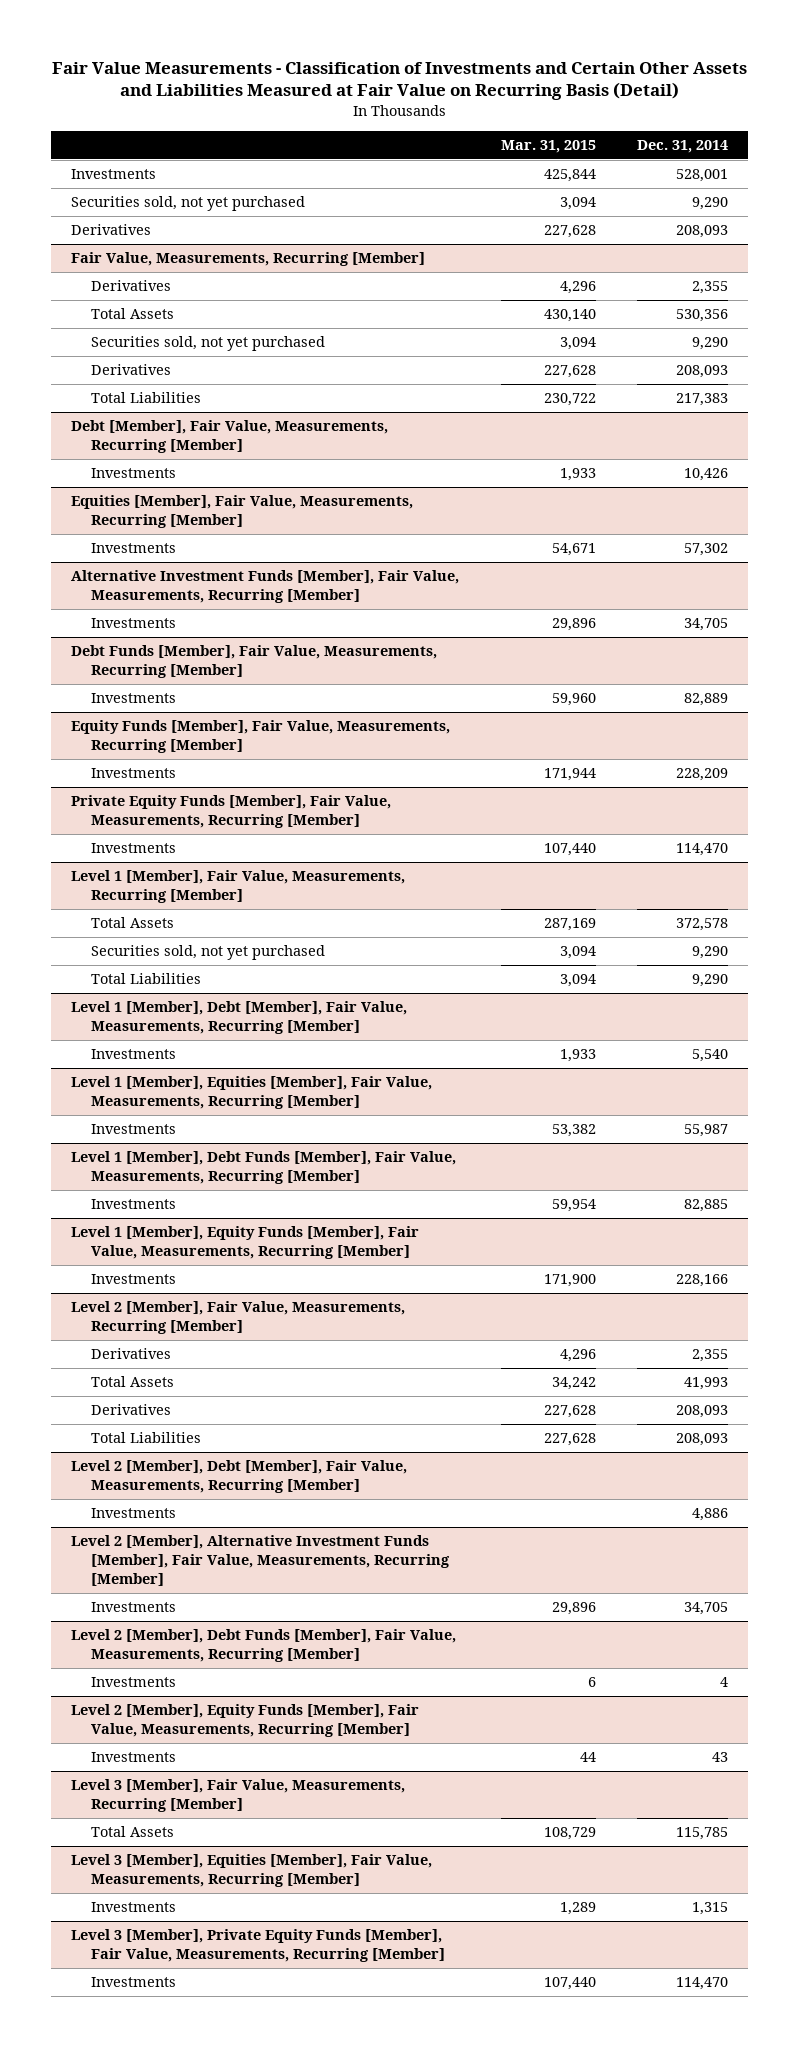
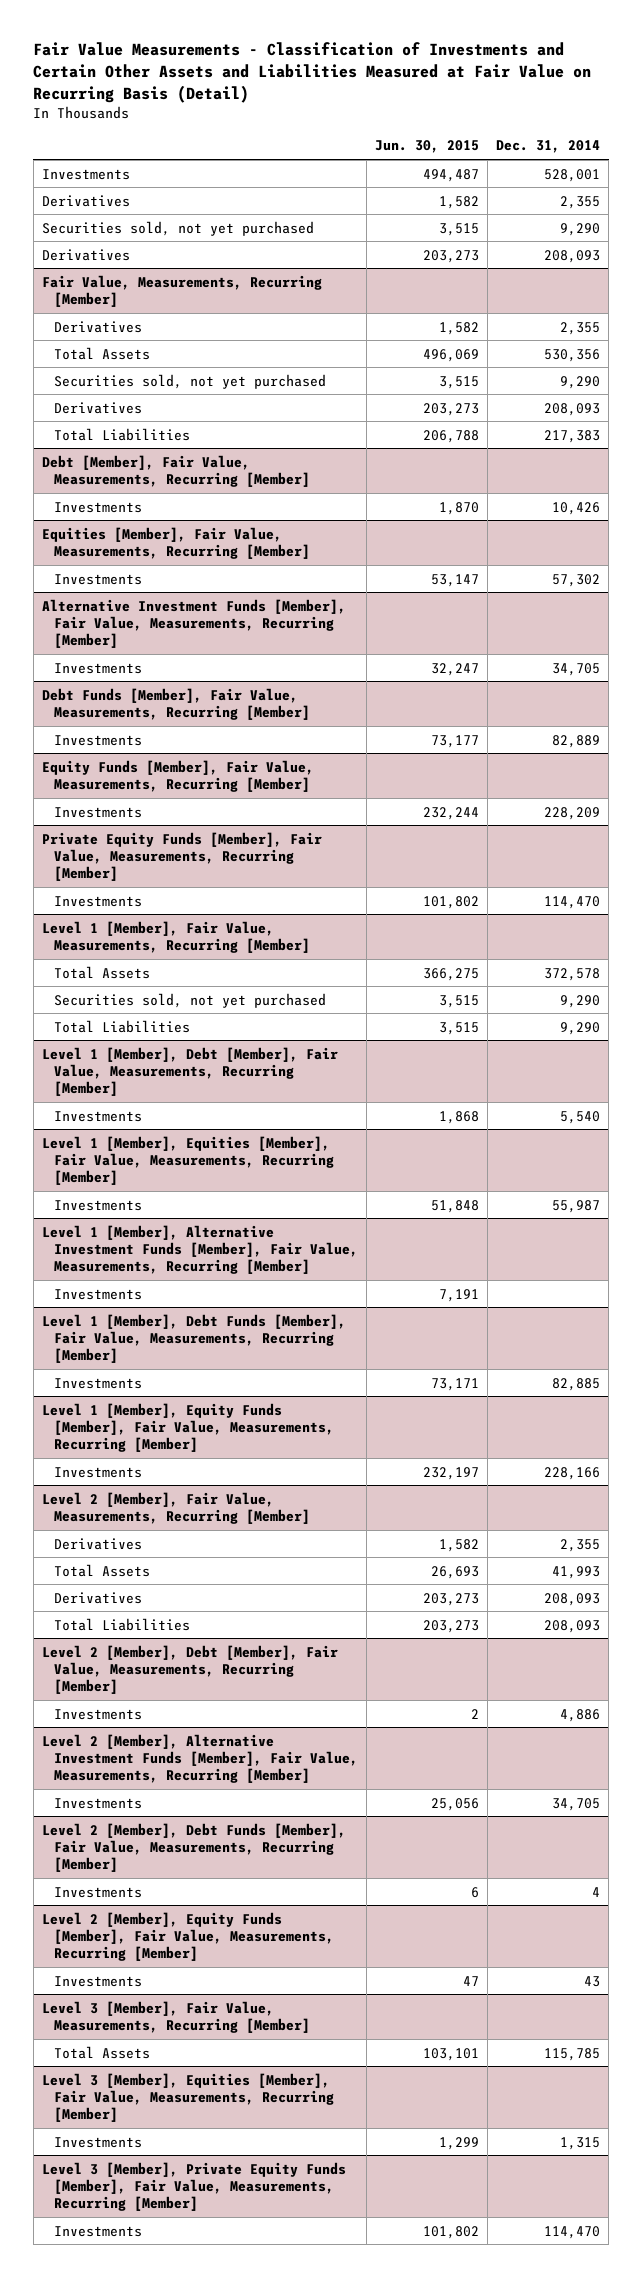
[500,139,596,153] Mar. 31, 2015 -> none
none -> [375,140,480,154] Jun. 30, 2015
none -> [41,194,130,207] Derivatives
none -> [41,1224,359,1274] Level 1 [Member], Alternative Investment Funds [Member], Fair Value, Measurements, Recurring [Member]
none -> [54,1288,143,1300] Investments

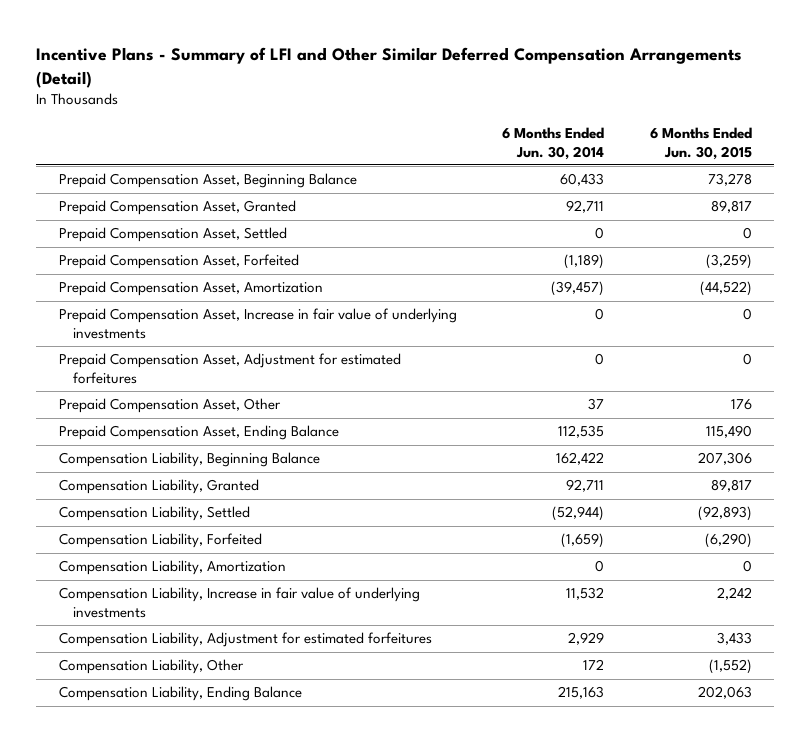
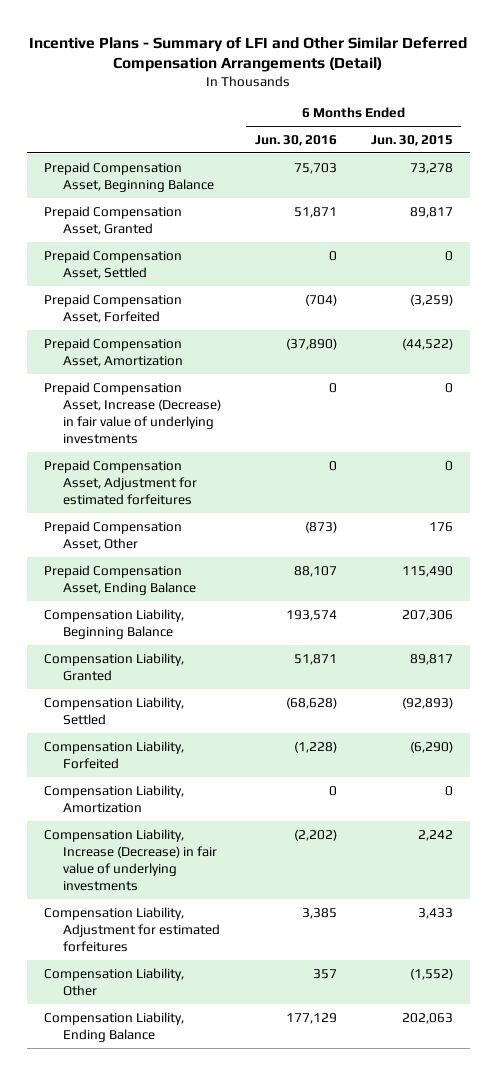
[502,126,605,160] 6 Months Ended Jun. 30, 2014 -> none
none -> [254,134,337,146] Jun. 30, 2016
[59,308,458,339] Prepaid Compensation Asset, Increase in fair value of underlying investments -> [43,381,221,445] Prepaid Compensation Asset, Increase (Decrease) in fair value of underlying investments
[59,587,421,618] Compensation Liability, Increase in fair value of underlying investments -> [43,828,217,892] Compensation Liability, Increase (Decrease) in fair value of underlying investments

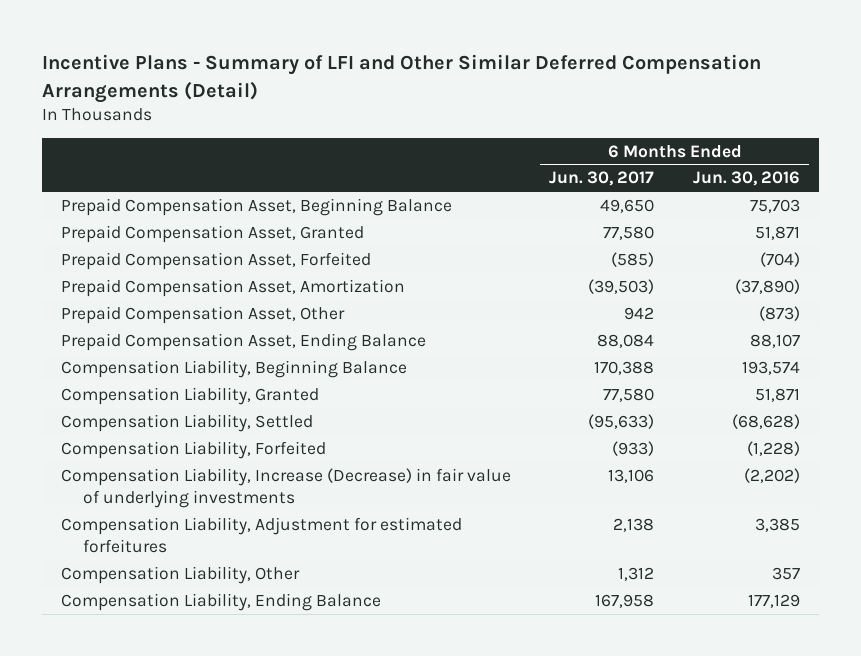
[370,134,453,146] Jun. 30, 2015 -> none
none -> [549,171,655,187] Jun. 30, 2017
[43,249,182,279] Prepaid Compensation Asset, Settled -> none
[43,381,221,445] Prepaid Compensation Asset, Increase (Decrease) in fair value of underlying investments -> none
[43,459,197,505] Prepaid Compensation Asset, Adjustment for estimated forfeitures -> none
[43,784,184,813] Compensation Liability, Amortization -> none

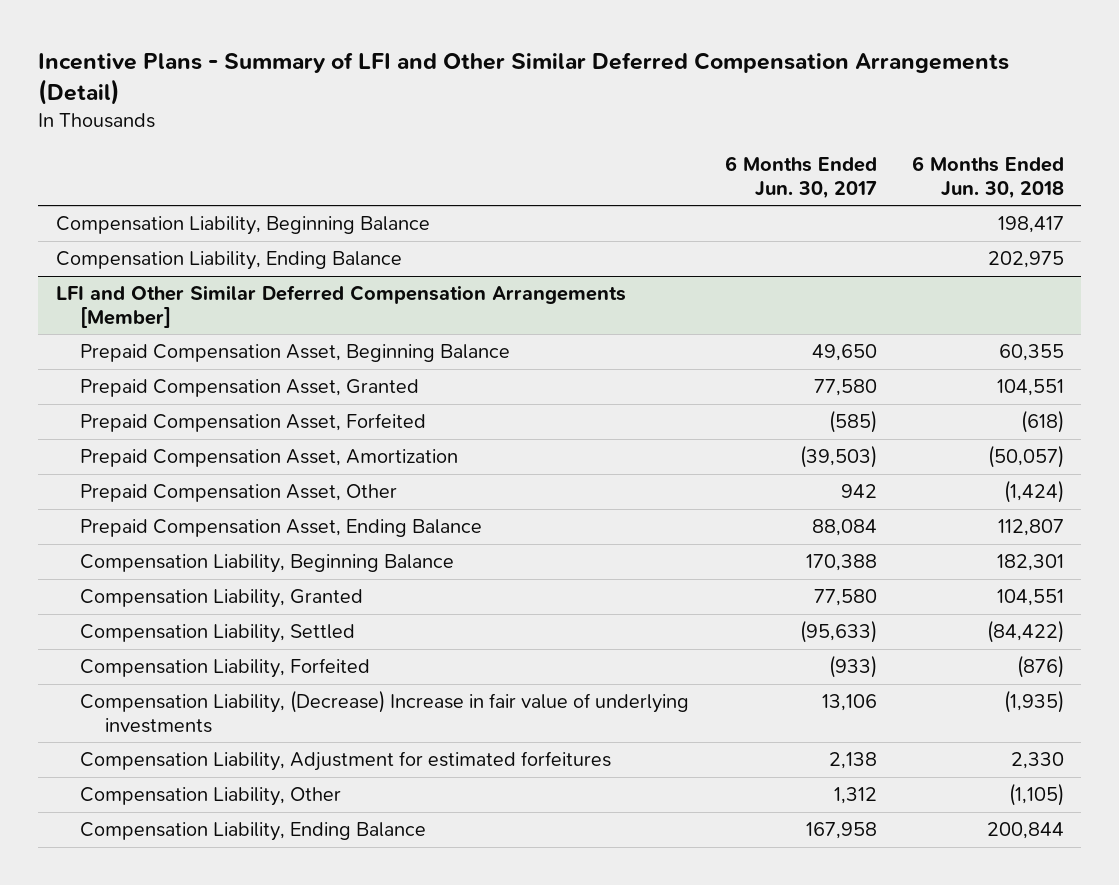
[692,171,800,187] Jun. 30, 2016 -> none
none -> [911,156,1064,199] 6 Months Ended Jun. 30, 2018
none -> [55,216,430,236] Compensation Liability, Beginning Balance
none -> [55,251,402,271] Compensation Liability, Ending Balance
none -> [55,285,626,328] LFI and Other Similar Deferred Compensation Arrangements [Member]
[61,467,512,508] Compensation Liability, Increase (Decrease) in fair value of underlying investments -> [80,690,690,733] Compensation Liability, (Decrease) Increase in fair value of underlying investments

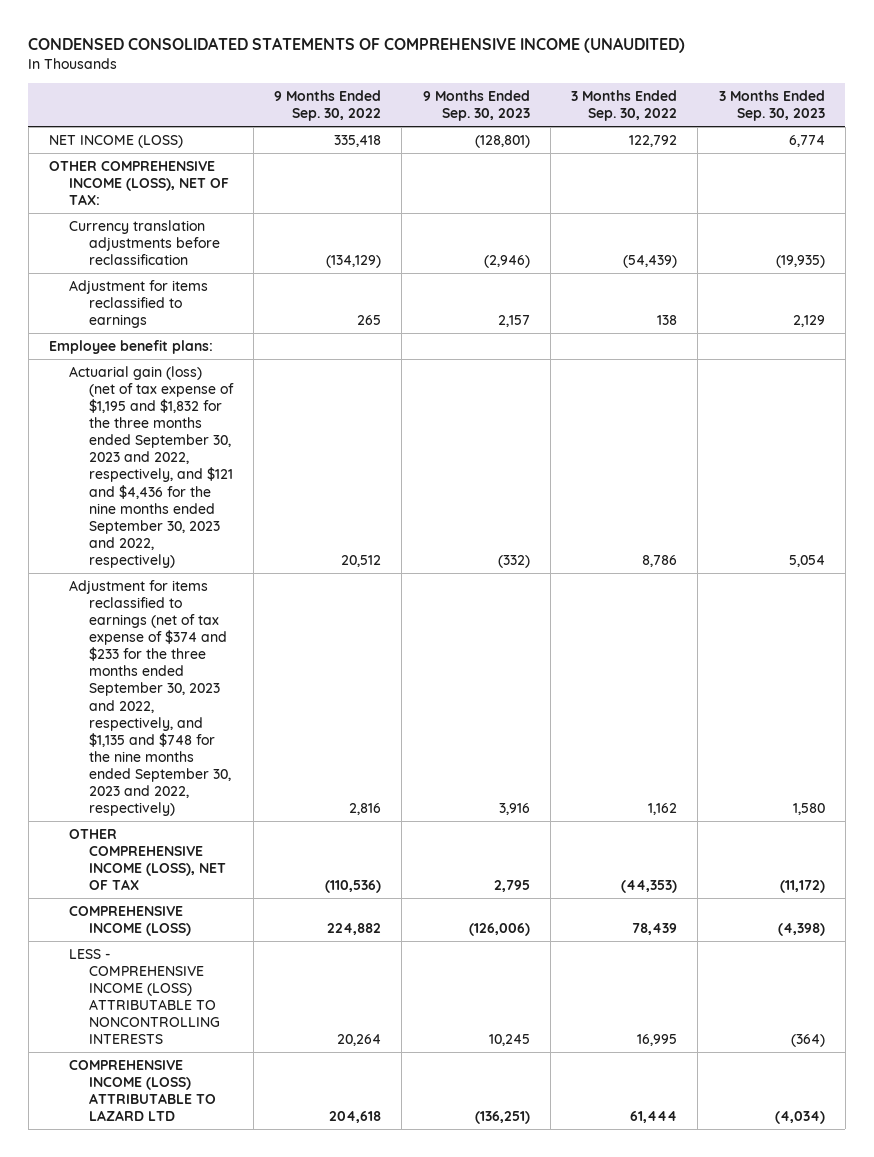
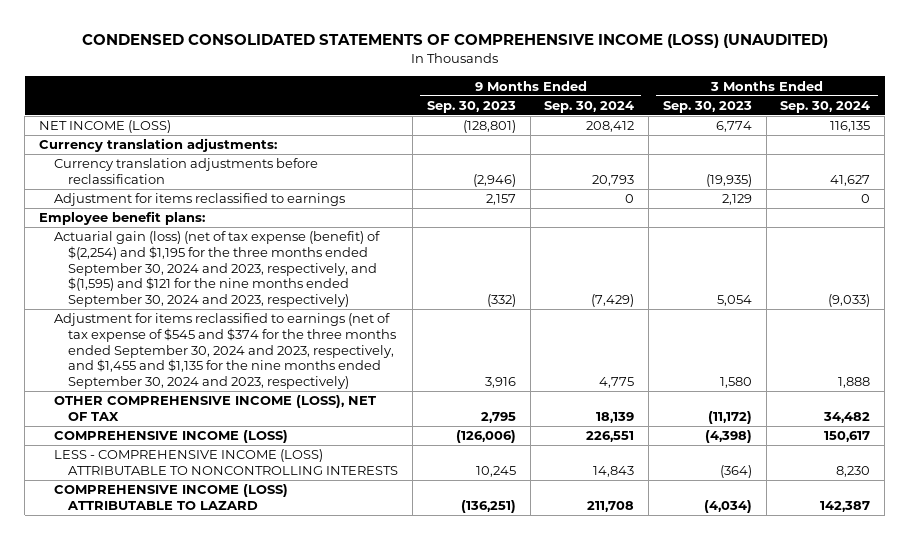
[28,37,686,54] CONDENSED CONSOLIDATED STATEMENTS OF COMPREHENSIVE INCOME (UNAUDITED) -> [81,34,828,49] CONDENSED CONSOLIDATED STATEMENTS OF COMPREHENSIVE INCOME (LOSS) (UNAUDITED)
[274,90,382,122] 9 Months Ended Sep. 30, 2022 -> none
[571,90,678,122] 3 Months Ended Sep. 30, 2022 -> none
none -> [544,100,635,113] Sep. 30, 2024
none -> [780,100,871,113] Sep. 30, 2024
[49,160,229,206] OTHER COMPREHENSIVE INCOME (LOSS), NET OF TAX: -> none
none -> [39,138,278,153] Currency translation adjustments:
[68,365,234,568] Actuarial gain (loss) (net of tax expense of $1,195 and $1,832 for the three months ended September 30, 2023 and 2022, respectively, and $121 and $4,436 for the nine months ended September 30, 2023 and 2022, respectively) -> [53,231,380,308] Actuarial gain (loss) (net of tax expense (benefit) of $(2,254) and $1,195 for the three months ended September 30, 2024 and 2023, respectively, and $(1,595) and $121 for the nine months ended September 30, 2024 and 2023, respectively)
[68,579,231,817] Adjustment for items reclassified to earnings (net of tax expense of $374 and $233 for the three months ended September 30, 2023 and 2022, respectively, and $1,135 and $748 for the nine months ended September 30, 2023 and 2022, respectively) -> [53,313,397,390] Adjustment for items reclassified to earnings (net of tax expense of $545 and $374 for the three months ended September 30, 2024 and 2023, respectively, and $1,455 and $1,135 for the nine months ended September 30, 2024 and 2023, respectively)
[68,1059,216,1122] COMPREHENSIVE INCOME (LOSS) ATTRIBUTABLE TO LAZARD LTD -> [53,484,288,510] COMPREHENSIVE INCOME (LOSS) ATTRIBUTABLE TO LAZARD

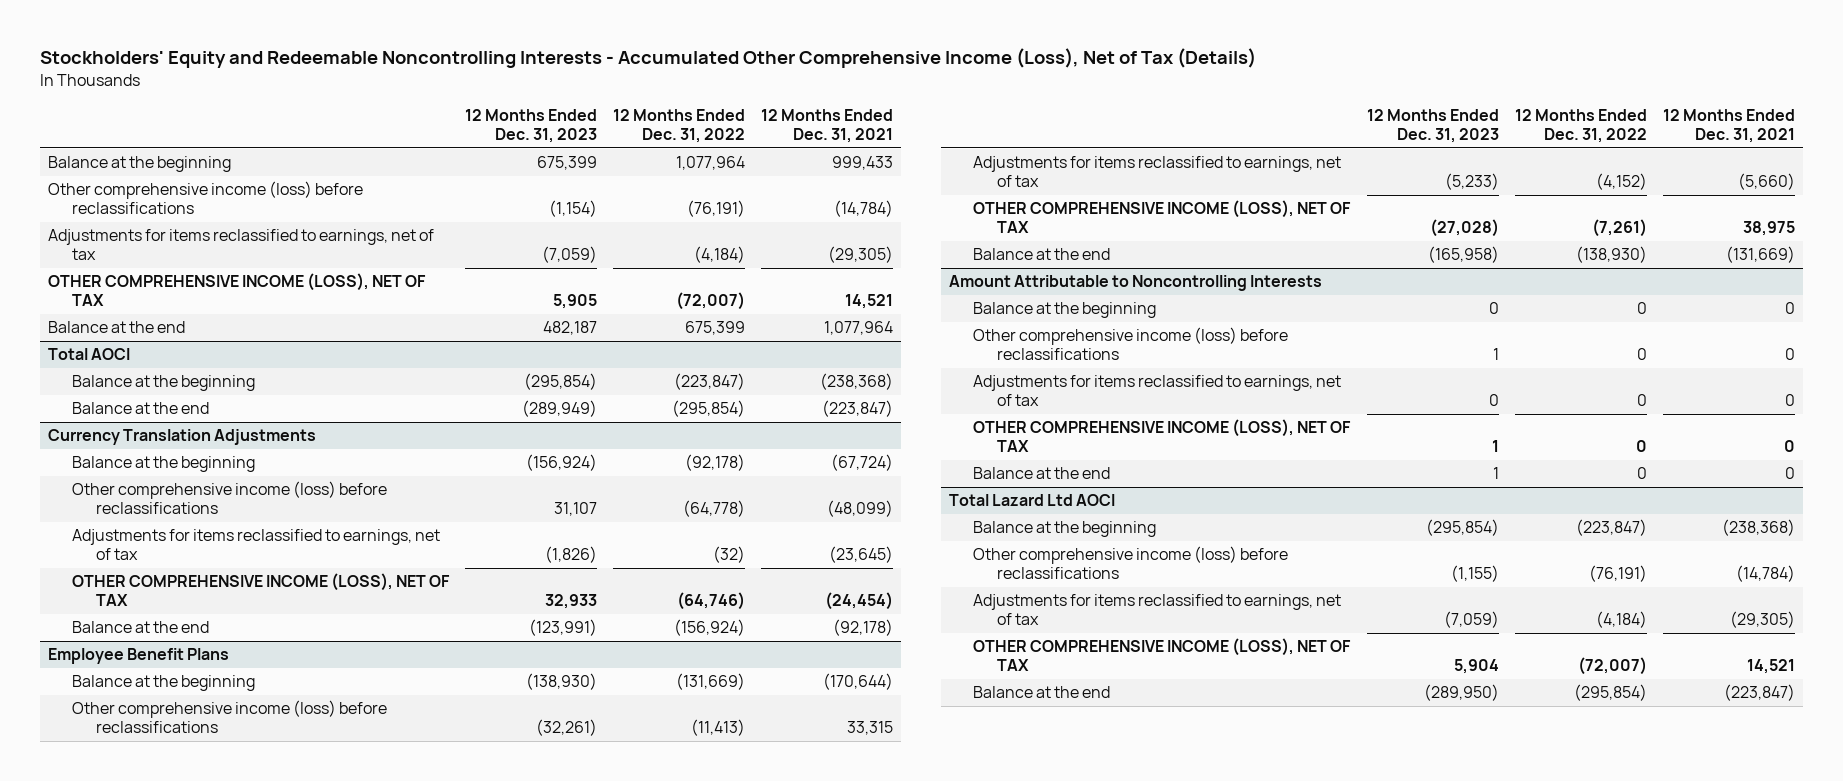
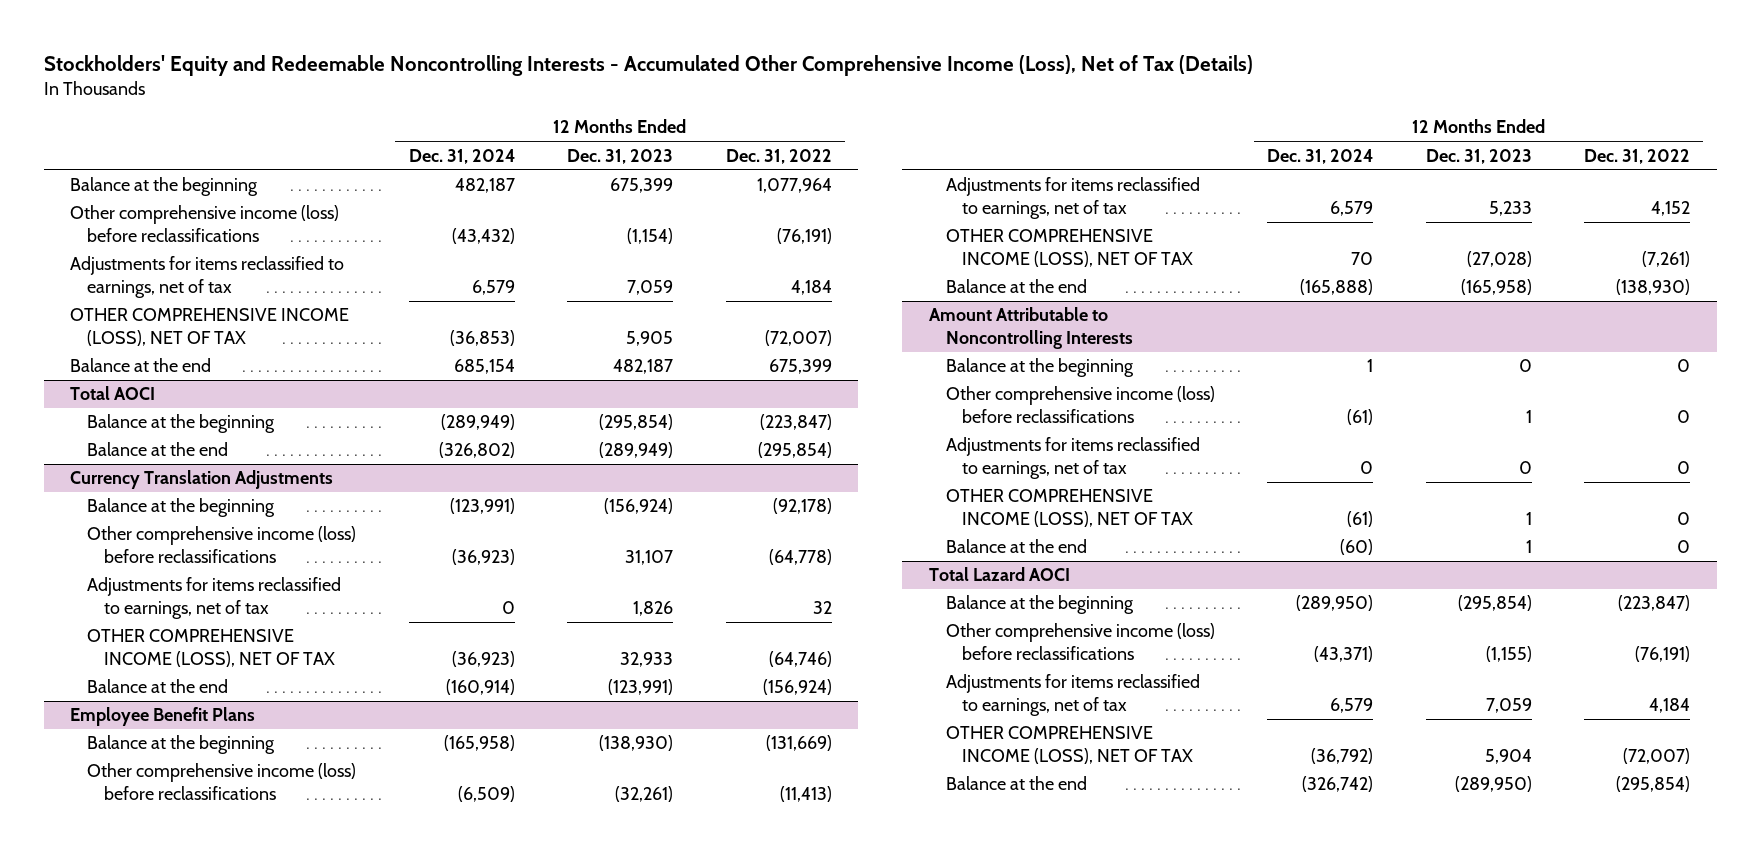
[761,109,894,143] 12 Months Ended Dec. 31, 2021 -> none
none -> [408,148,515,164] Dec. 31, 2024
[541,245,597,263] (7,059) -> [627,279,674,295] 7,059
[694,245,746,263] (4,184) -> [790,279,832,295] 4,184
[544,545,597,563] (1,826) -> [633,600,674,616] 1,826
[713,545,746,563] (32) -> [812,600,832,614] 32
[1444,172,1499,190] (5,233) -> [1488,200,1532,216] 5,233
[1595,172,1647,190] (4,152) -> [1651,200,1691,216] 4,152
[949,494,1116,507] Total Lazard Ltd AOCI -> [928,567,1070,582] Total Lazard AOCI
[1443,610,1499,628] (7,059) -> [1485,697,1532,713] 7,059
[1595,610,1647,628] (4,184) -> [1649,697,1691,713] 4,184

